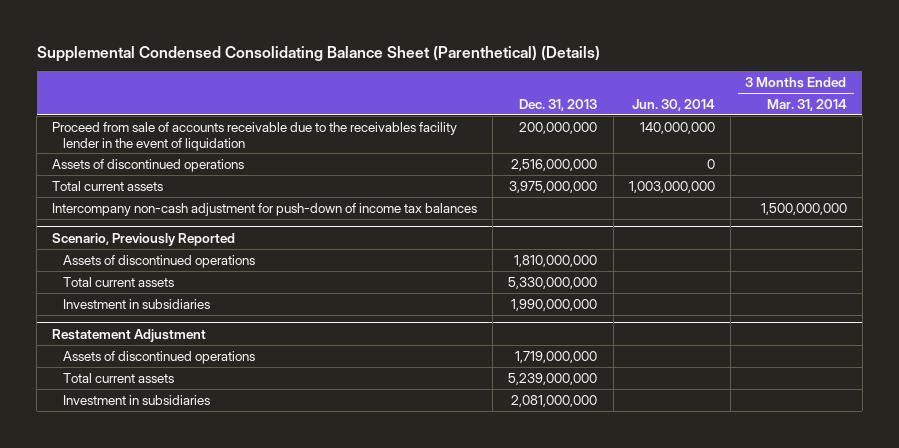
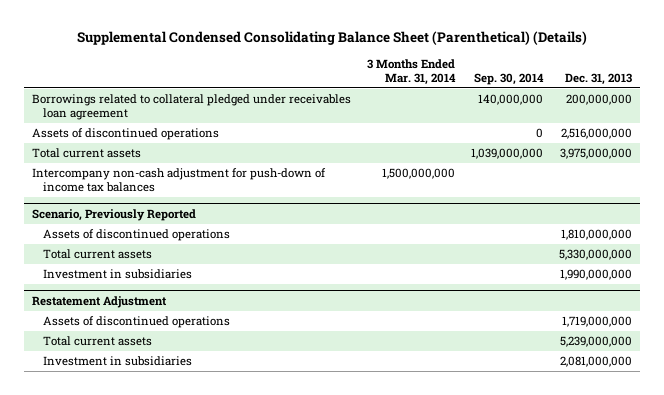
[631,98,715,111] Jun. 30, 2014 -> none
none -> [474,72,545,85] Sep. 30, 2014
[52,121,458,151] Proceed from sale of accounts receivable due to the receivables facility lender in the event of liquidation -> none
none -> [32,94,352,120] Borrowings related to collateral pledged under receivables loan agreement

